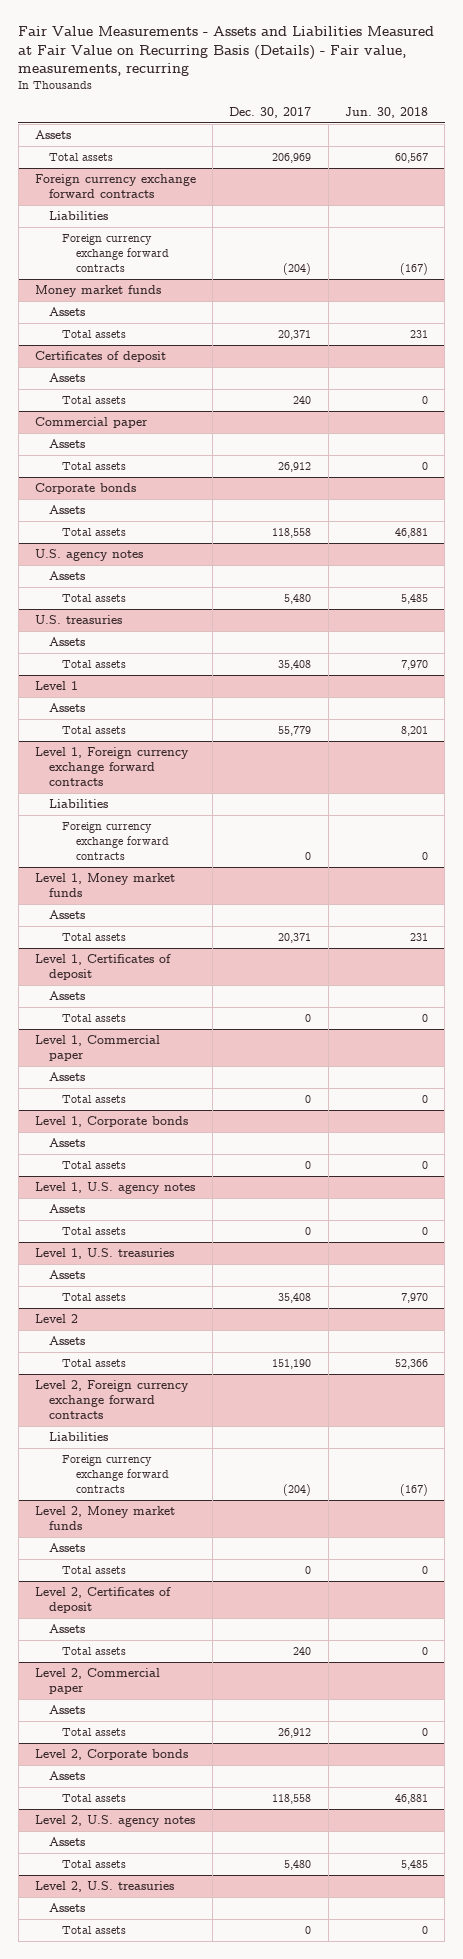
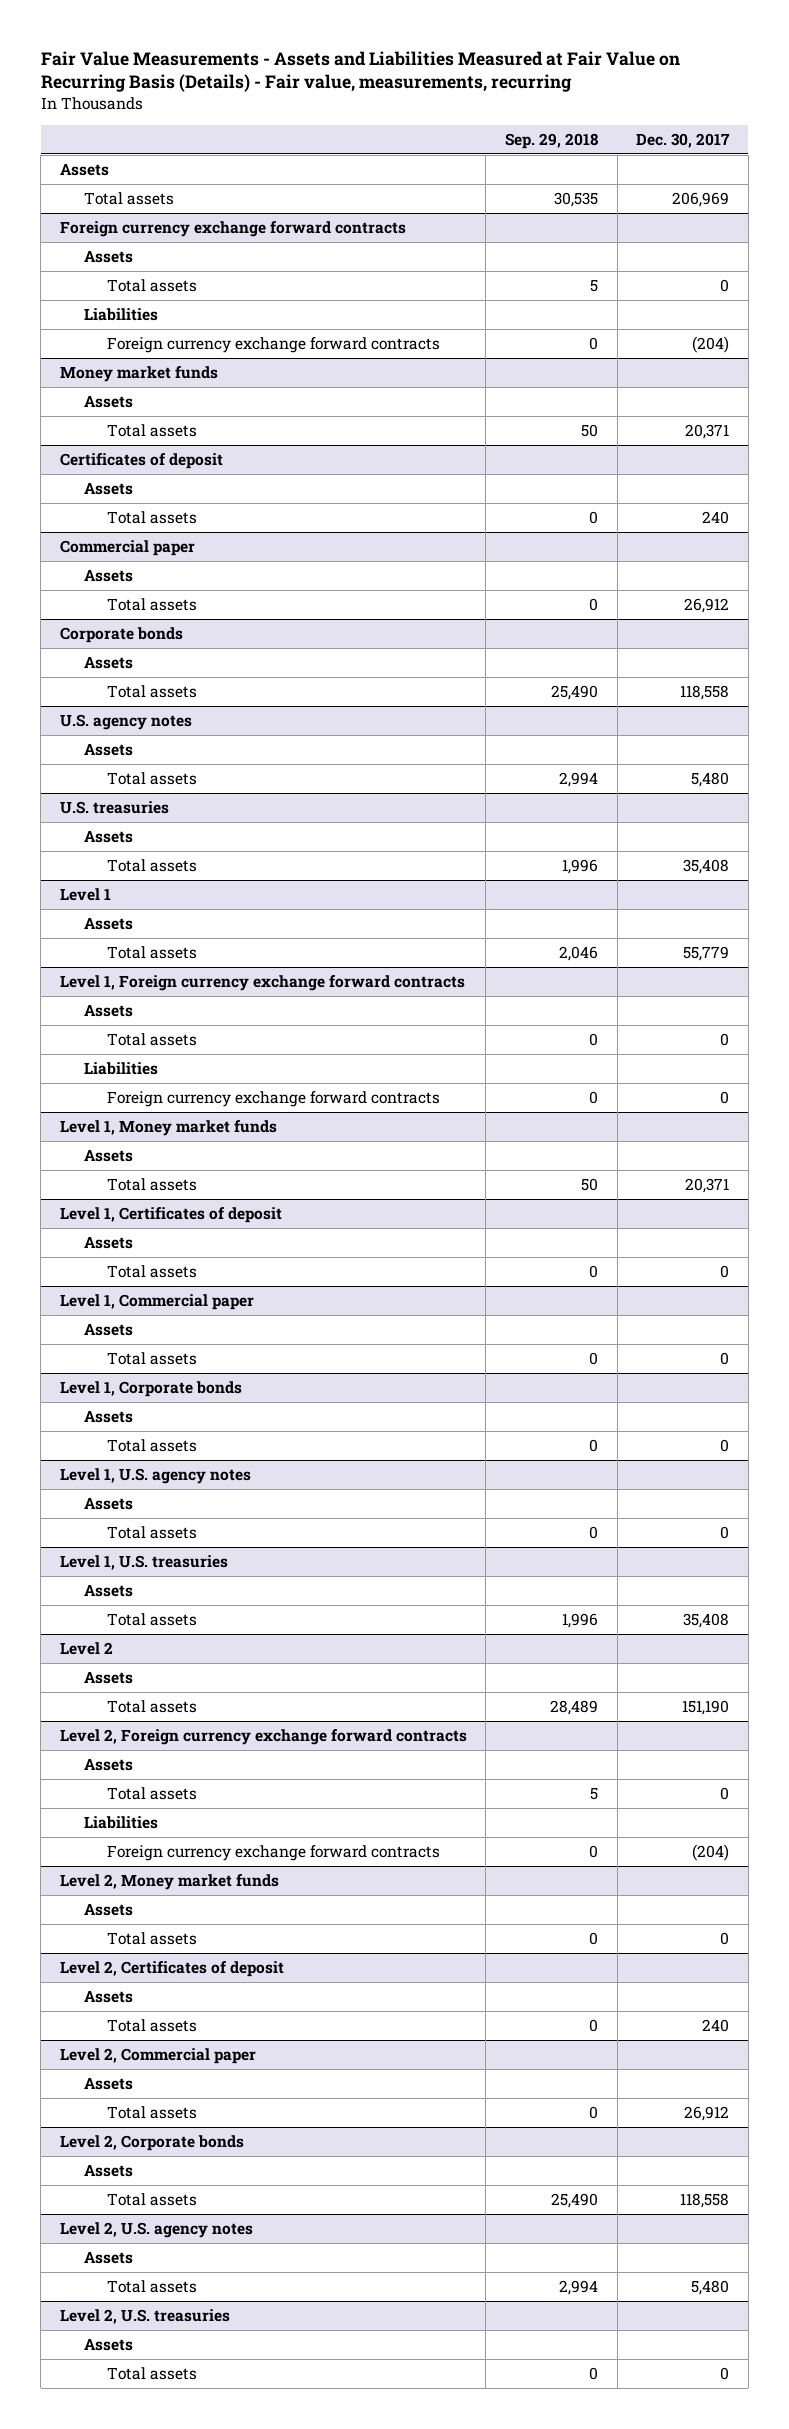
[344,106,428,118] Jun. 30, 2018 -> none
none -> [505,132,599,149] Sep. 29, 2018
none -> [83,250,133,264] Assets
none -> [107,279,198,293] Total assets
none -> [83,1004,133,1018] Assets
none -> [107,1033,198,1047] Total assets
none -> [83,1758,133,1772] Assets
none -> [107,1787,198,1801] Total assets

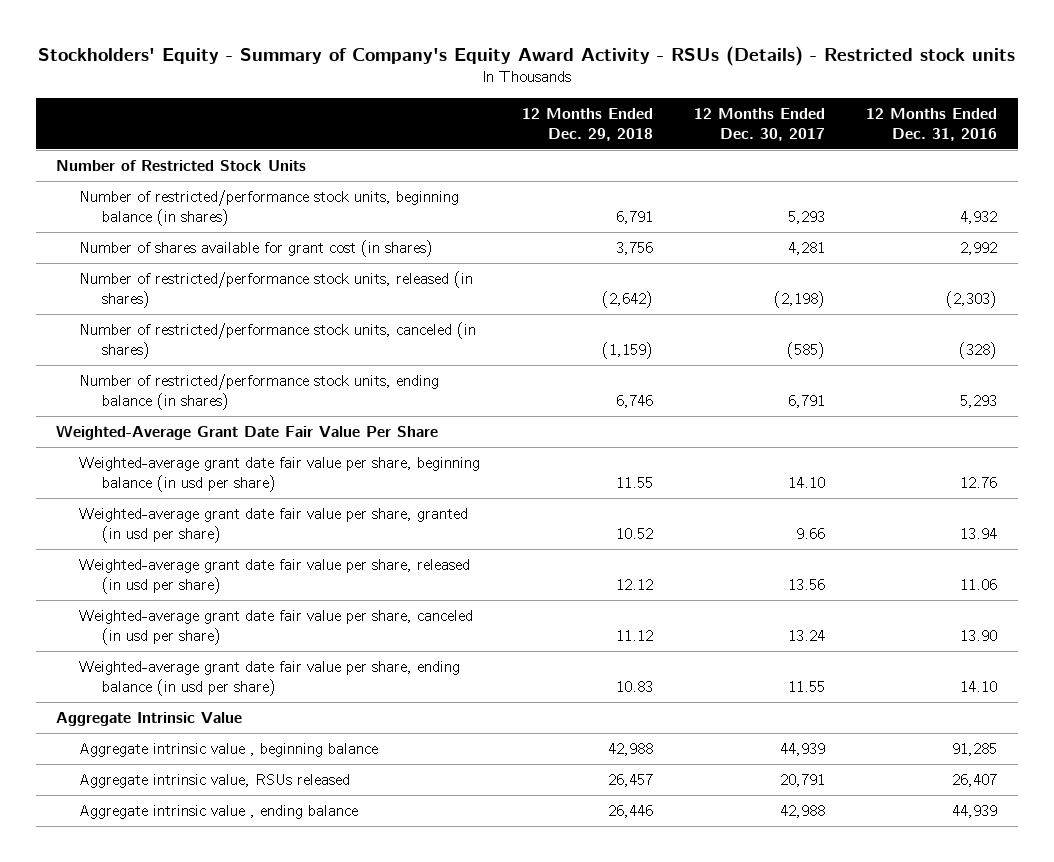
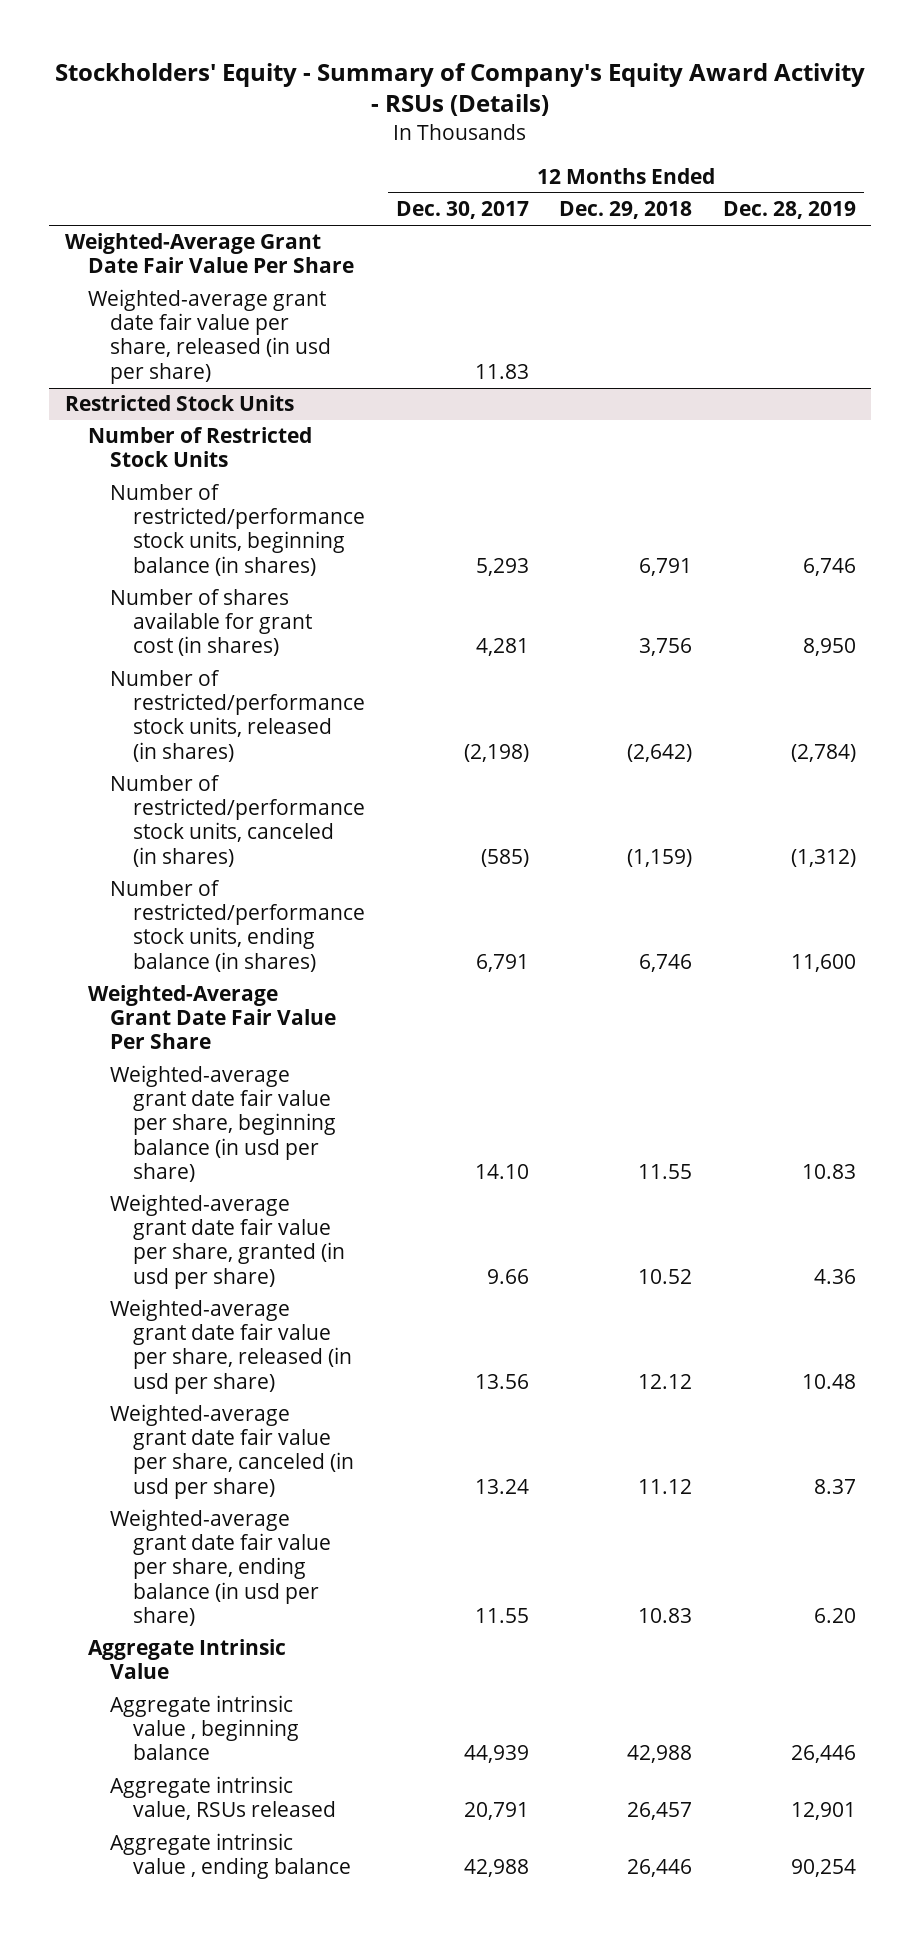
[37,45,1015,66] Stockholders' Equity - Summary of Company's Equity Award Activity - RSUs (Details) - Restricted stock units -> [55,62,866,117] Stockholders' Equity - Summary of Company's Equity Award Activity - RSUs (Details)
[866,108,998,141] 12 Months Ended Dec. 31, 2016 -> none
none -> [723,201,857,220] Dec. 28, 2019
none -> [64,233,354,274] Weighted-Average Grant Date Fair Value Per Share
none -> [87,289,332,384] Weighted-average grant date fair value per share, released (in usd per share)
none -> [64,395,294,412] Restricted Stock Units

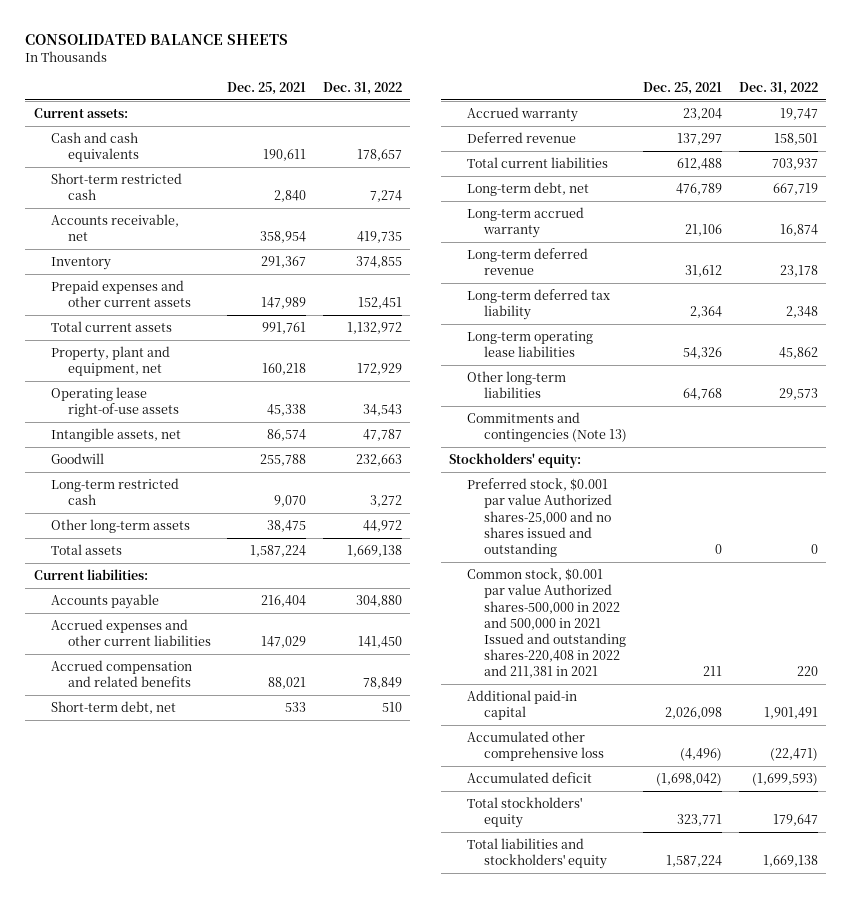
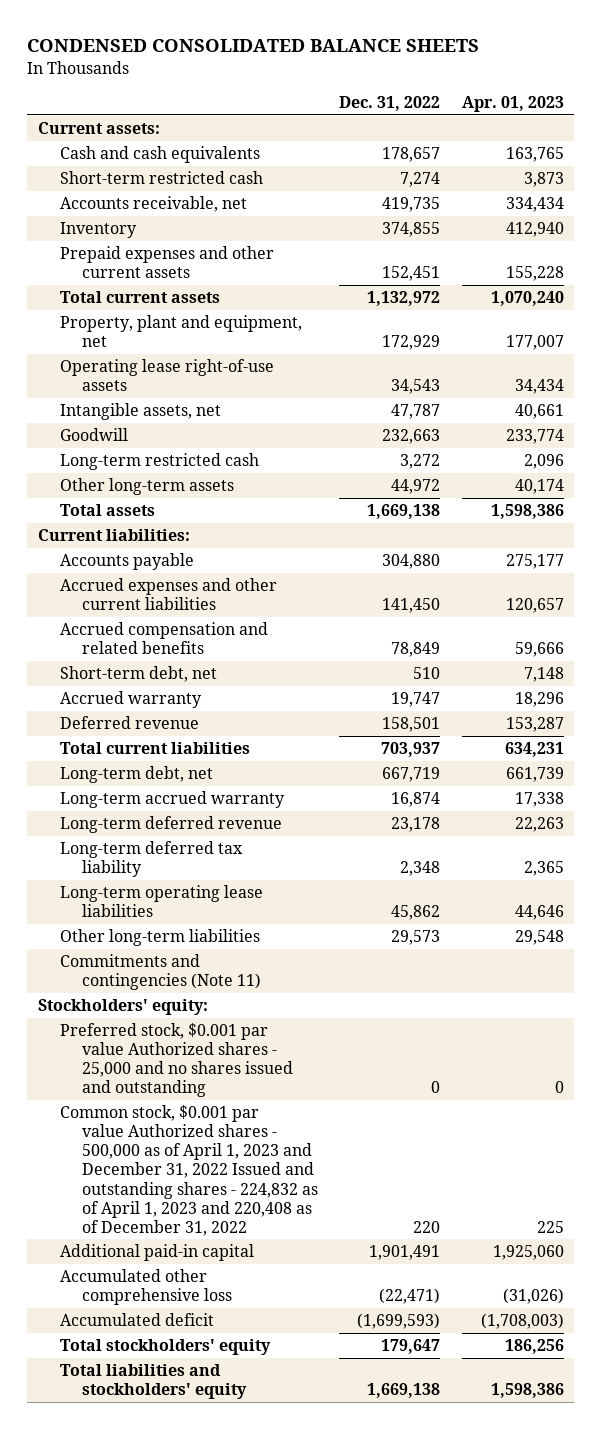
[25,33,289,45] CONSOLIDATED BALANCE SHEETS -> [27,39,480,53] CONDENSED CONSOLIDATED BALANCE SHEETS
[227,81,307,95] Dec. 25, 2021 -> none
none -> [461,96,564,113] Apr. 01, 2023
[466,412,627,443] Commitments and contingencies (Note 13) -> [60,954,262,991] Commitments and contingencies (Note 11)
[466,478,612,557] Preferred stock, $0.001 par value Authorized shares-25,000 and no shares issued and outstanding -> [60,1023,294,1098] Preferred stock, $0.001 par value Authorized shares - 25,000 and no shares issued and outstanding
[466,568,626,678] Common stock, $0.001 par value Authorized shares-500,000 in 2022 and 500,000 in 2021 Issued and outstanding shares-220,408 in 2022 and 211,381 in 2021 -> [60,1105,319,1236] Common stock, $0.001 par value Authorized shares - 500,000 as of April 1, 2023 and December 31, 2022 Issued and outstanding shares - 224,832 as of April 1, 2023 and 220,408 as of December 31, 2022

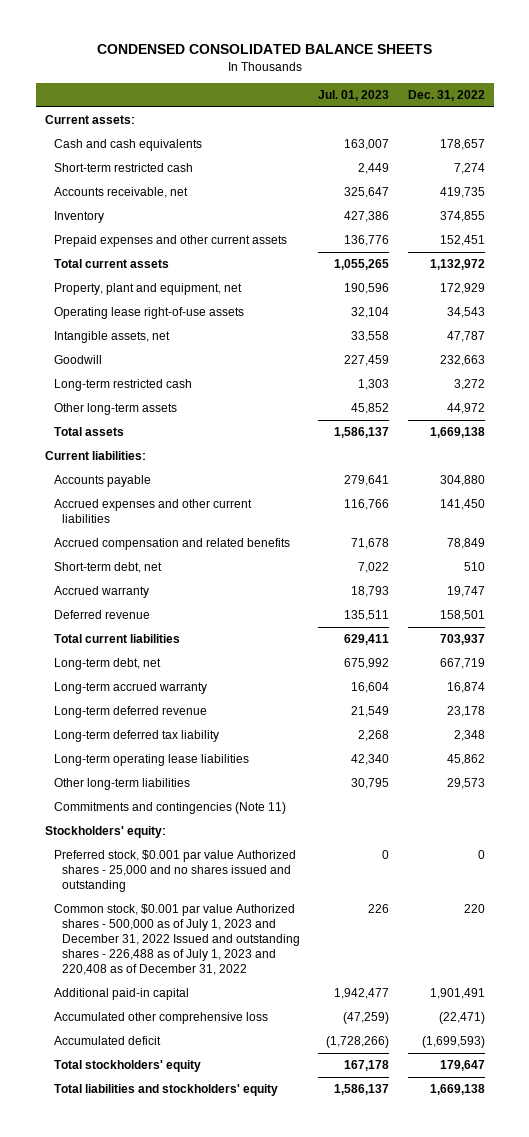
[461,96,564,113] Apr. 01, 2023 -> none
none -> [318,89,390,101] Jul. 01, 2023
[60,1105,319,1236] Common stock, $0.001 par value Authorized shares - 500,000 as of April 1, 2023 and December 31, 2022 Issued and outstanding shares - 224,832 as of April 1, 2023 and 220,408 as of December 31, 2022 -> [53,904,301,976] Common stock, $0.001 par value Authorized shares - 500,000 as of July 1, 2023 and December 31, 2022 Issued and outstanding shares - 226,488 as of July 1, 2023 and 220,408 as of December 31, 2022

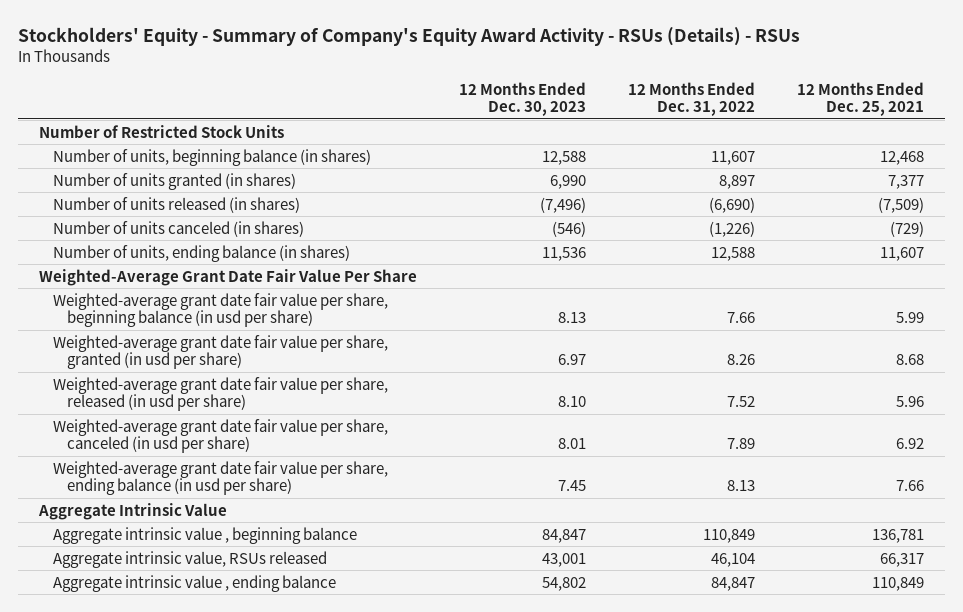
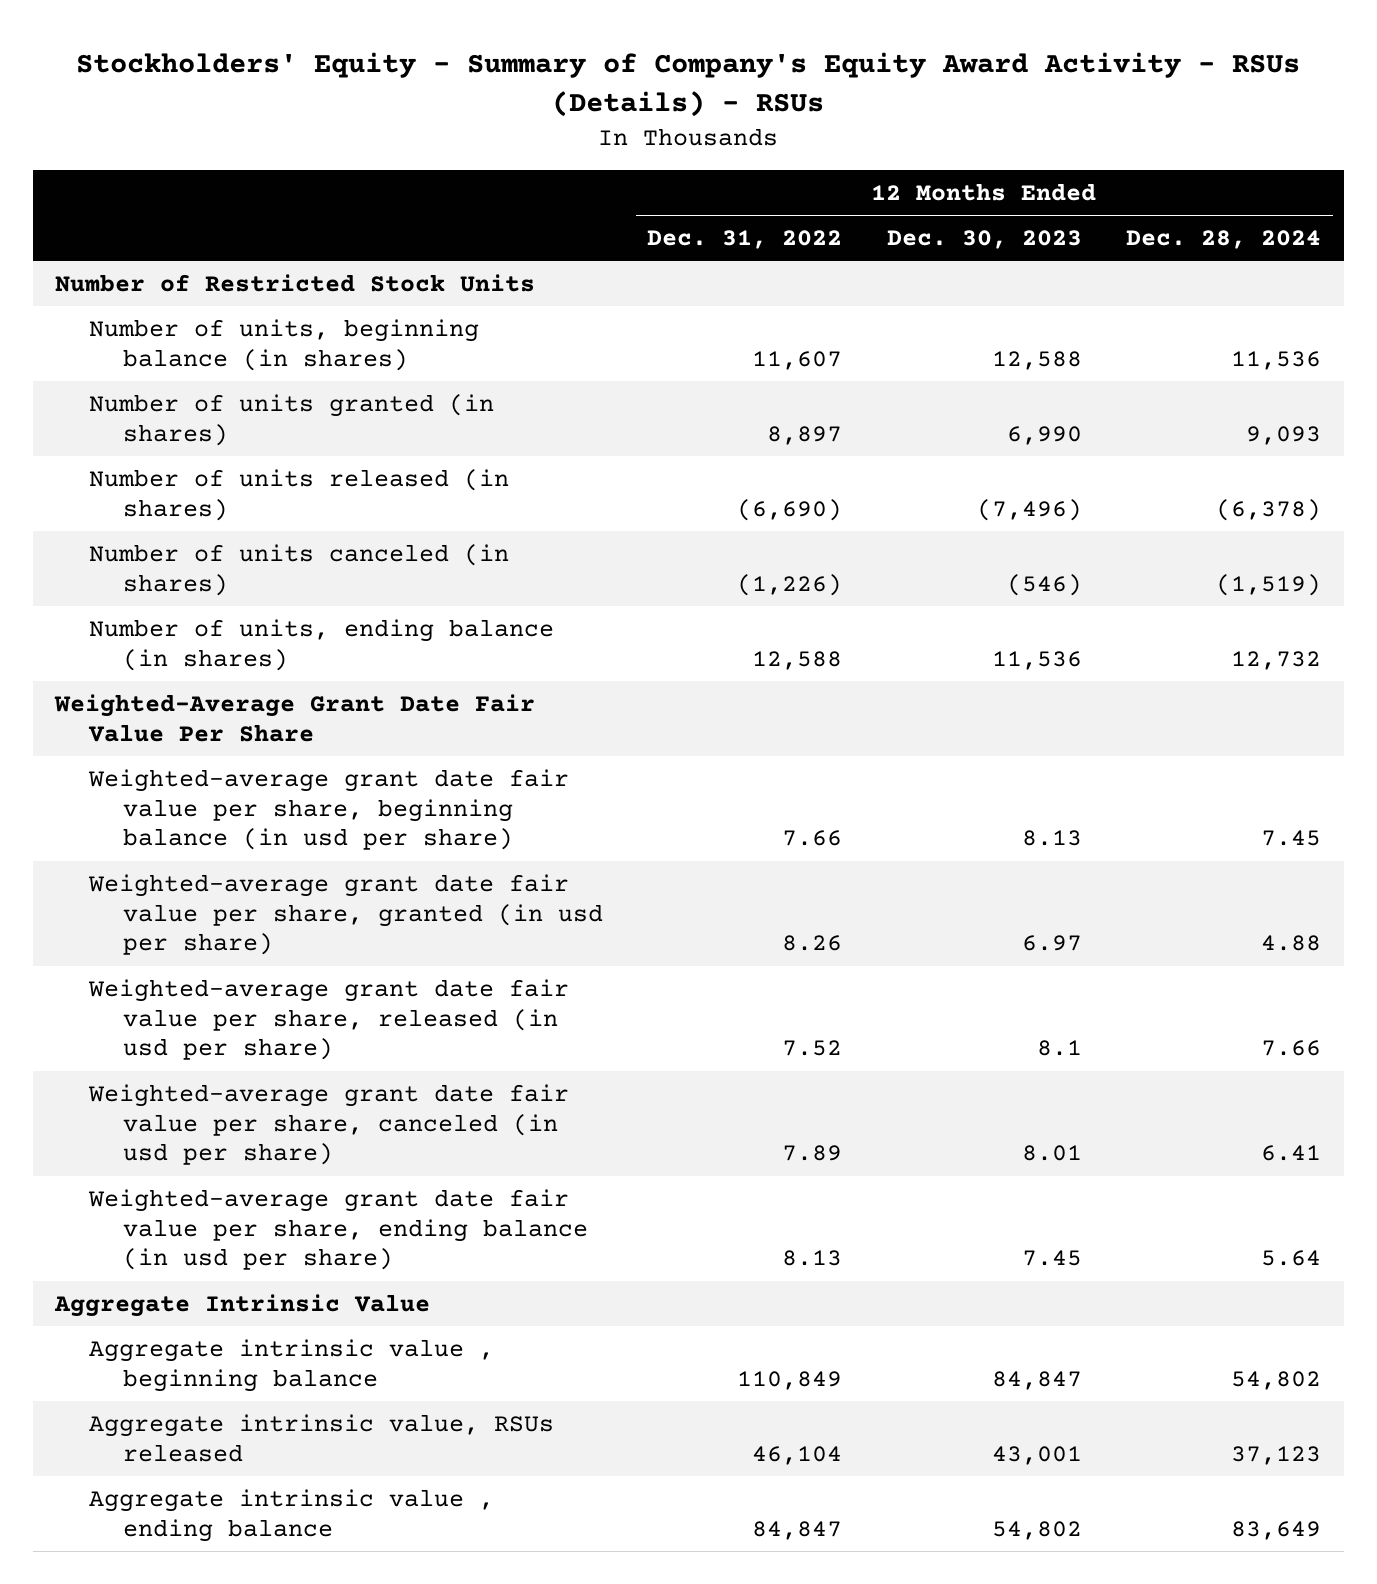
[796,81,924,117] 12 Months Ended Dec. 25, 2021 -> none
none -> [1126,230,1322,250] Dec. 28, 2024
[558,396,587,408] 8.10 -> [1036,1040,1082,1057] 8.1

